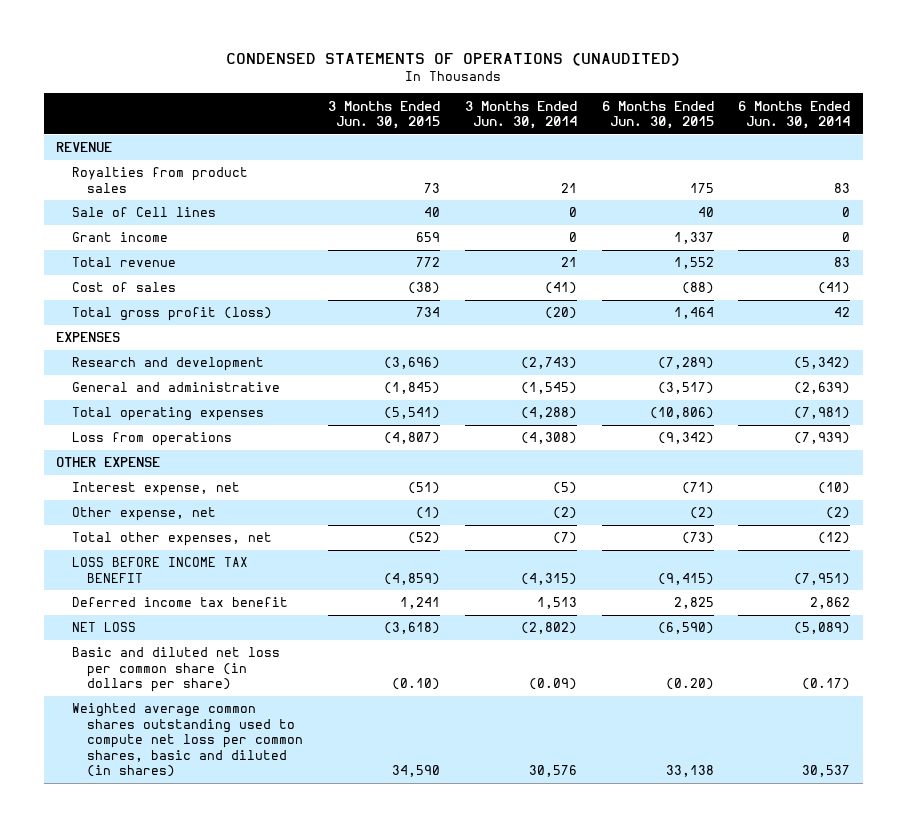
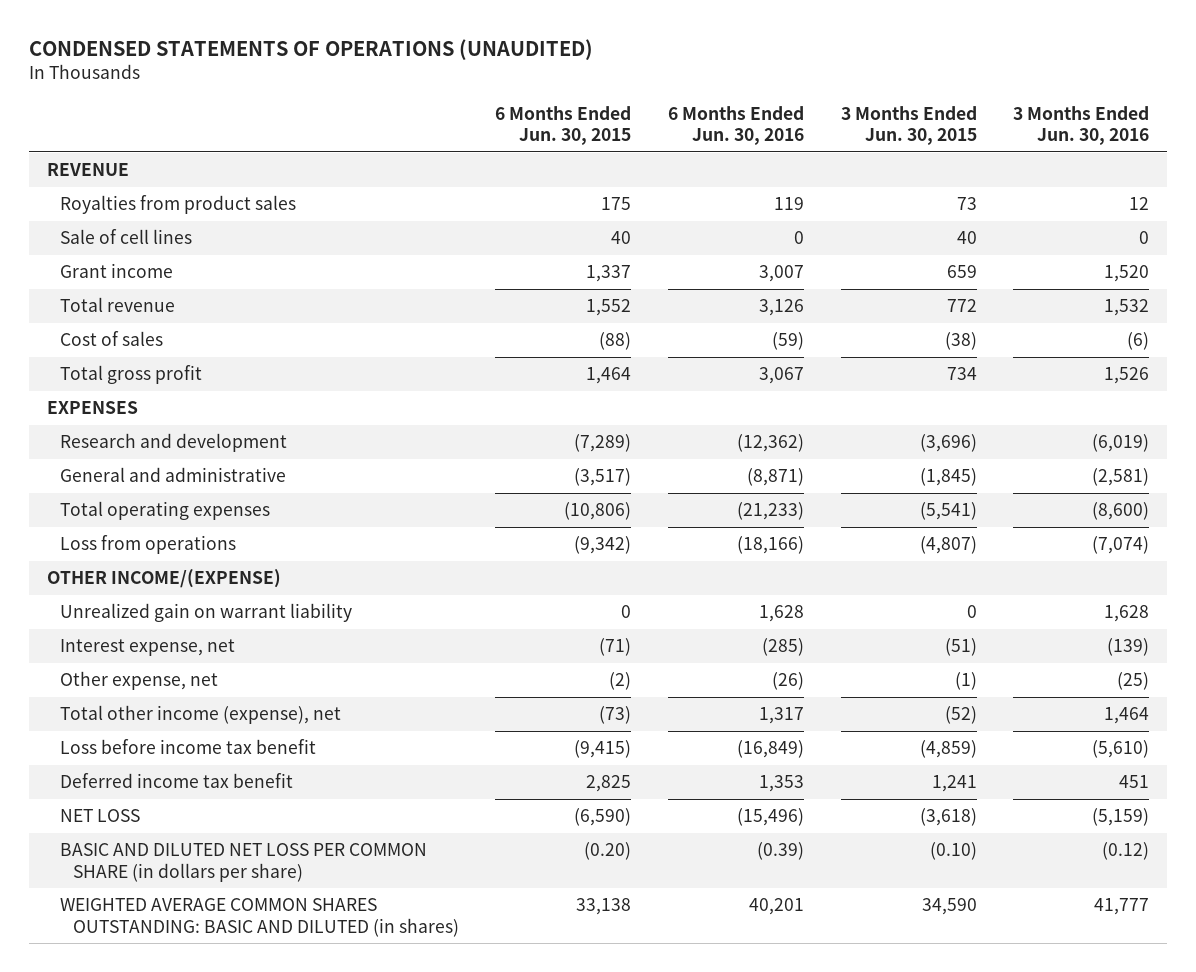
[464,100,577,130] 3 Months Ended Jun. 30, 2014 -> none
[738,100,851,130] 6 Months Ended Jun. 30, 2014 -> none
none -> [667,105,804,146] 6 Months Ended Jun. 30, 2016
none -> [1013,105,1150,146] 3 Months Ended Jun. 30, 2016
[71,207,216,218] Sale of Cell lines -> [59,229,192,245] Sale of cell lines
[71,307,272,322] Total gross profit (loss) -> [59,365,202,385] Total gross profit
[56,457,161,468] OTHER EXPENSE -> [46,569,281,589] OTHER INCOME/(EXPENSE)
none -> [59,603,352,623] Unrealized gain on warrant liability
[71,532,272,547] Total other expenses, net -> [59,705,341,725] Total other income (expense), net
[71,557,248,583] LOSS BEFORE INCOME TAX BENEFIT -> [59,739,316,755] Loss before income tax benefit
[71,647,280,693] Basic and diluted net loss per common share (in dollars per share) -> [59,843,427,882] BASIC AND DILUTED NET LOSS PER COMMON SHARE (in dollars per share)
[71,703,304,778] Weighted average common shares outstanding used to compute net loss per common shares, basic and diluted (in shares) -> [59,898,459,937] WEIGHTED AVERAGE COMMON SHARES OUTSTANDING: BASIC AND DILUTED (in shares)

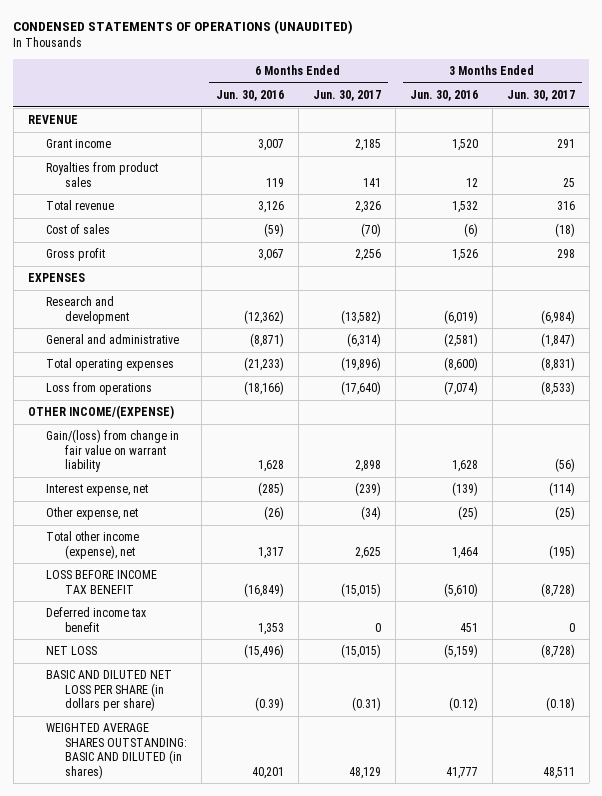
[495,105,632,146] 6 Months Ended Jun. 30, 2015 -> none
[840,105,977,146] 3 Months Ended Jun. 30, 2015 -> none
none -> [312,90,381,102] Jun. 30, 2017
none -> [506,90,575,102] Jun. 30, 2017
[59,229,192,245] Sale of cell lines -> none
[59,195,296,215] Royalties from product sales -> [46,162,159,187] Royalties from product sales
[59,365,202,385] Total gross profit -> [46,248,106,262] Gross profit
[59,603,352,623] Unrealized gain on warrant liability -> [46,429,180,473] Gain/(loss) from change in fair value on warrant liability
[59,739,316,755] Loss before income tax benefit -> [46,570,158,594] LOSS BEFORE INCOME TAX BENEFIT
[59,843,427,882] BASIC AND DILUTED NET LOSS PER COMMON SHARE (in dollars per share) -> [46,670,173,712] BASIC AND DILUTED NET LOSS PER SHARE (in dollars per share)
[59,898,459,937] WEIGHTED AVERAGE COMMON SHARES OUTSTANDING: BASIC AND DILUTED (in shares) -> [46,723,187,779] WEIGHTED AVERAGE SHARES OUTSTANDING: BASIC AND DILUTED (in shares)

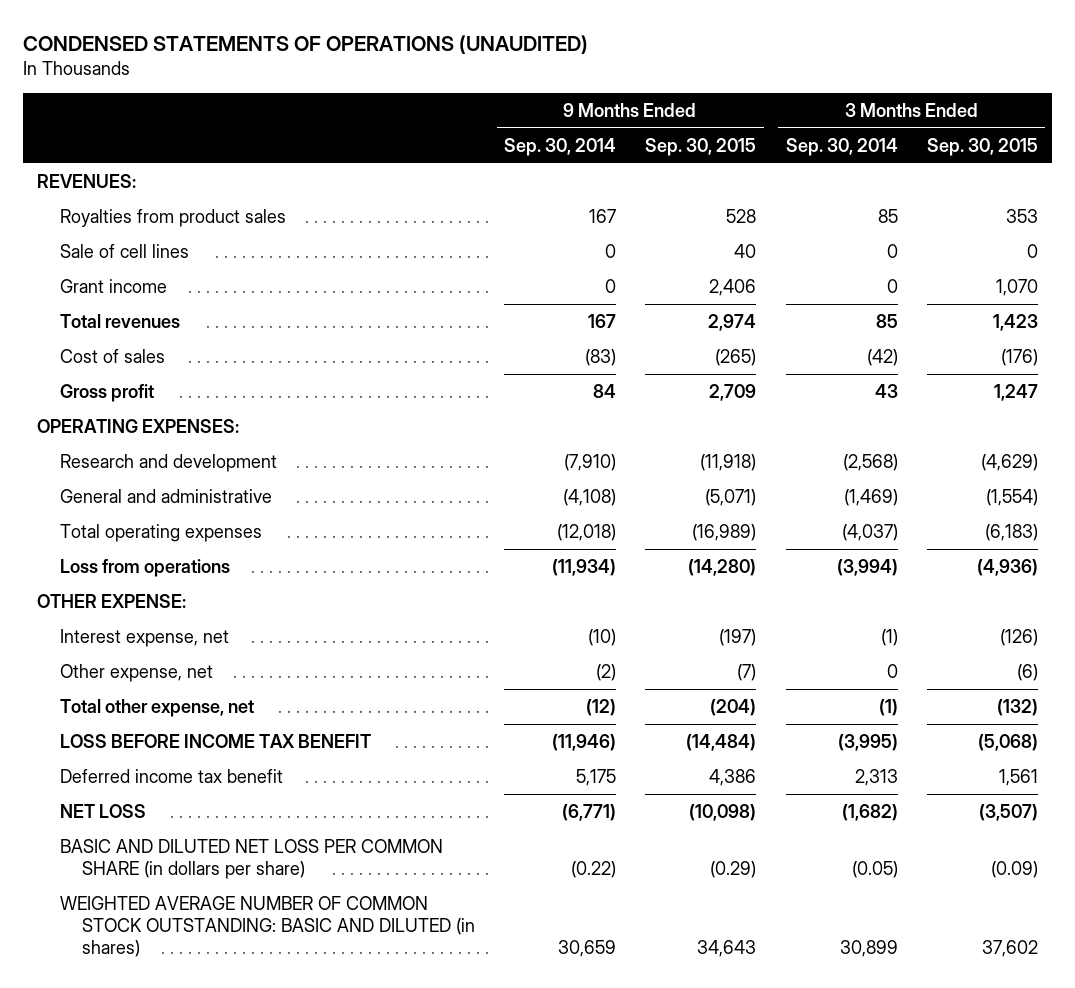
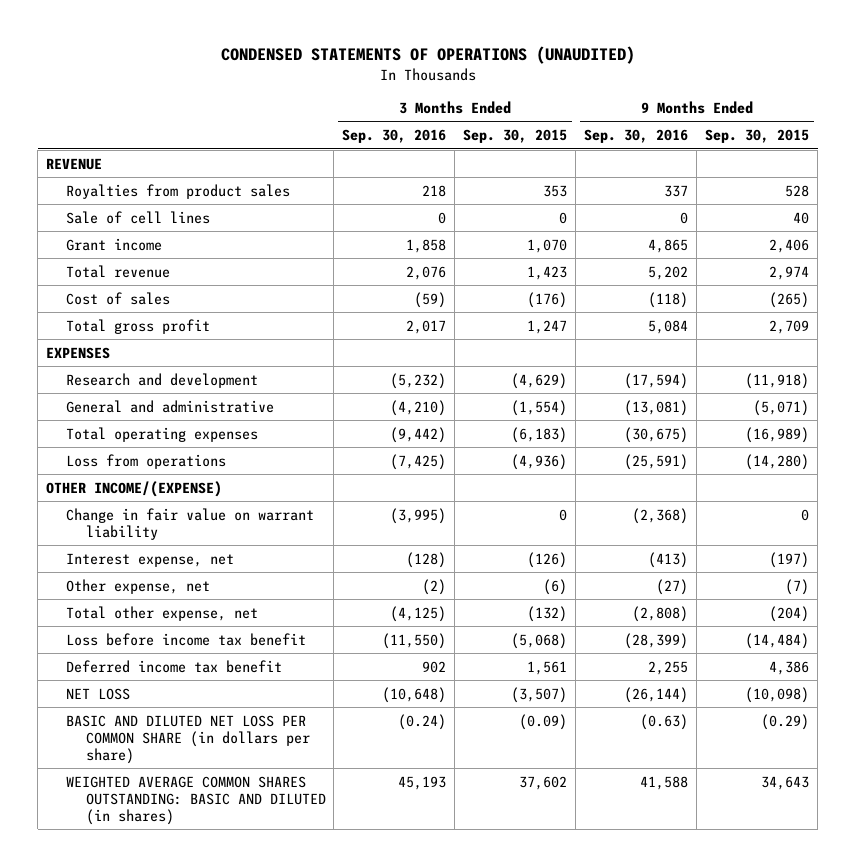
[504,137,617,156] Sep. 30, 2014 -> none
[785,137,898,156] Sep. 30, 2014 -> none
none -> [342,129,447,144] Sep. 30, 2016
none -> [584,129,689,144] Sep. 30, 2016
[37,173,137,188] REVENUES: -> [46,157,103,170] REVENUE
[59,313,180,328] Total revenues -> [65,264,170,278] Total revenue
[59,383,154,402] Gross profit -> [65,318,210,334] Total gross profit
[37,418,240,433] OPERATING EXPENSES: -> [46,346,111,359] EXPENSES
[37,593,187,608] OTHER EXPENSE: -> [46,480,223,497] OTHER INCOME/(EXPENSE)
none -> [65,507,314,540] Change in fair value on warrant liability
[59,733,371,748] LOSS BEFORE INCOME TAX BENEFIT -> [65,632,306,646] Loss before income tax benefit
[59,895,475,957] WEIGHTED AVERAGE NUMBER OF COMMON STOCK OUTSTANDING: BASIC AND DILUTED (in shares) -> [65,775,326,825] WEIGHTED AVERAGE COMMON SHARES OUTSTANDING: BASIC AND DILUTED (in shares)

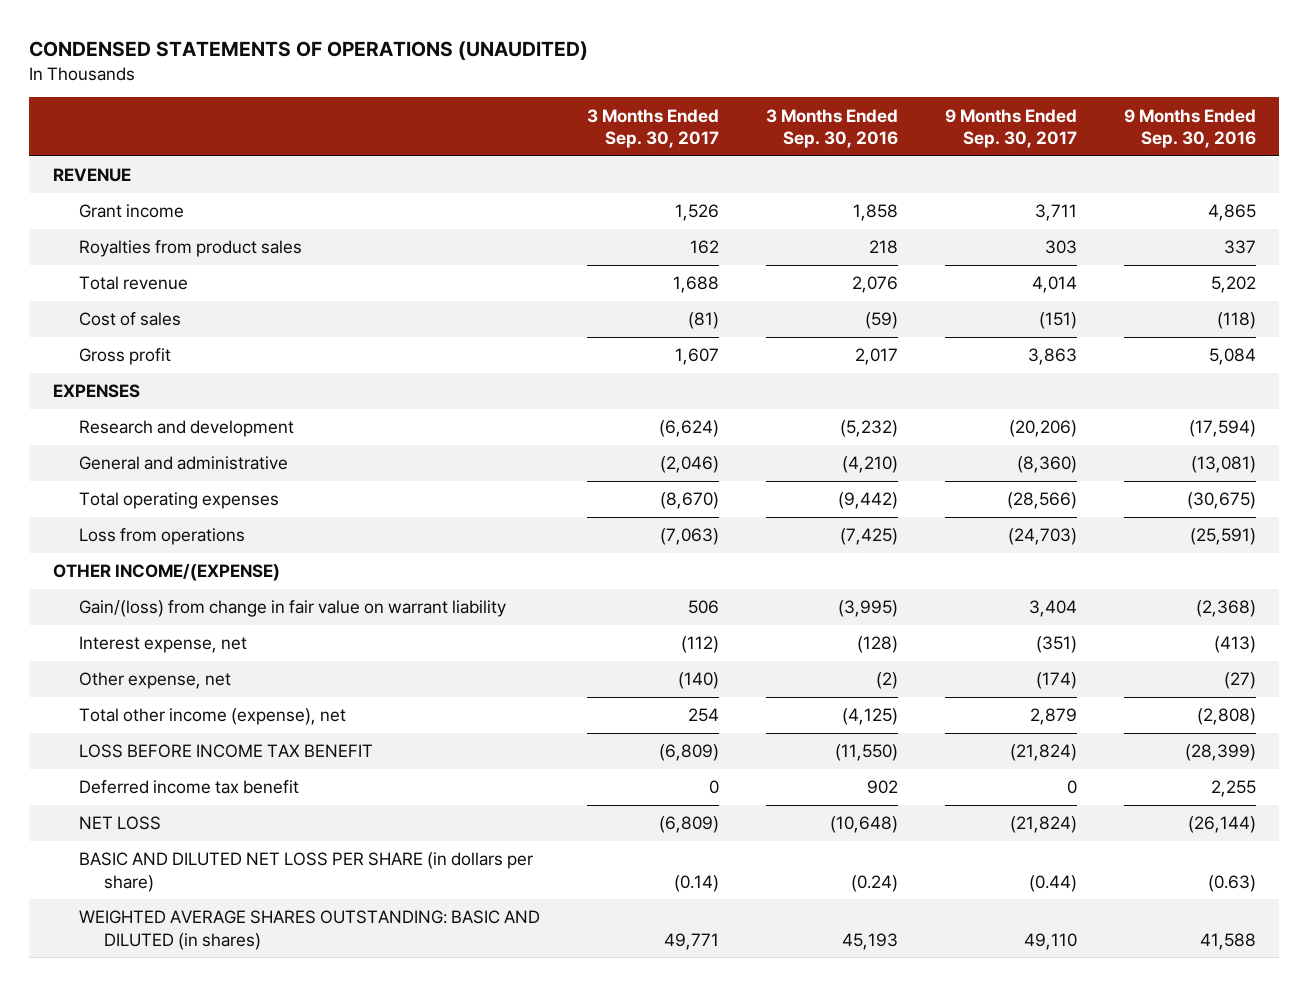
[463,129,568,144] Sep. 30, 2015 -> none
[705,129,810,144] Sep. 30, 2015 -> none
none -> [586,108,719,149] 3 Months Ended Sep. 30, 2017
none -> [944,108,1077,149] 9 Months Ended Sep. 30, 2017
[65,210,210,224] Sale of cell lines -> none
[65,183,290,199] Royalties from product sales -> [78,240,302,258] Royalties from product sales
[65,318,210,334] Total gross profit -> [78,348,171,366] Gross profit
[65,507,314,540] Change in fair value on warrant liability -> [78,600,506,618] Gain/(loss) from change in fair value on warrant liability
[65,605,258,621] Total other expense, net -> [78,708,346,726] Total other income (expense), net
[65,632,306,646] Loss before income tax benefit -> [78,744,373,759] LOSS BEFORE INCOME TAX BENEFIT
[65,714,310,764] BASIC AND DILUTED NET LOSS PER COMMON SHARE (in dollars per share) -> [78,852,533,892] BASIC AND DILUTED NET LOSS PER SHARE (in dollars per share)
[65,775,326,825] WEIGHTED AVERAGE COMMON SHARES OUTSTANDING: BASIC AND DILUTED (in shares) -> [78,910,540,950] WEIGHTED AVERAGE SHARES OUTSTANDING: BASIC AND DILUTED (in shares)

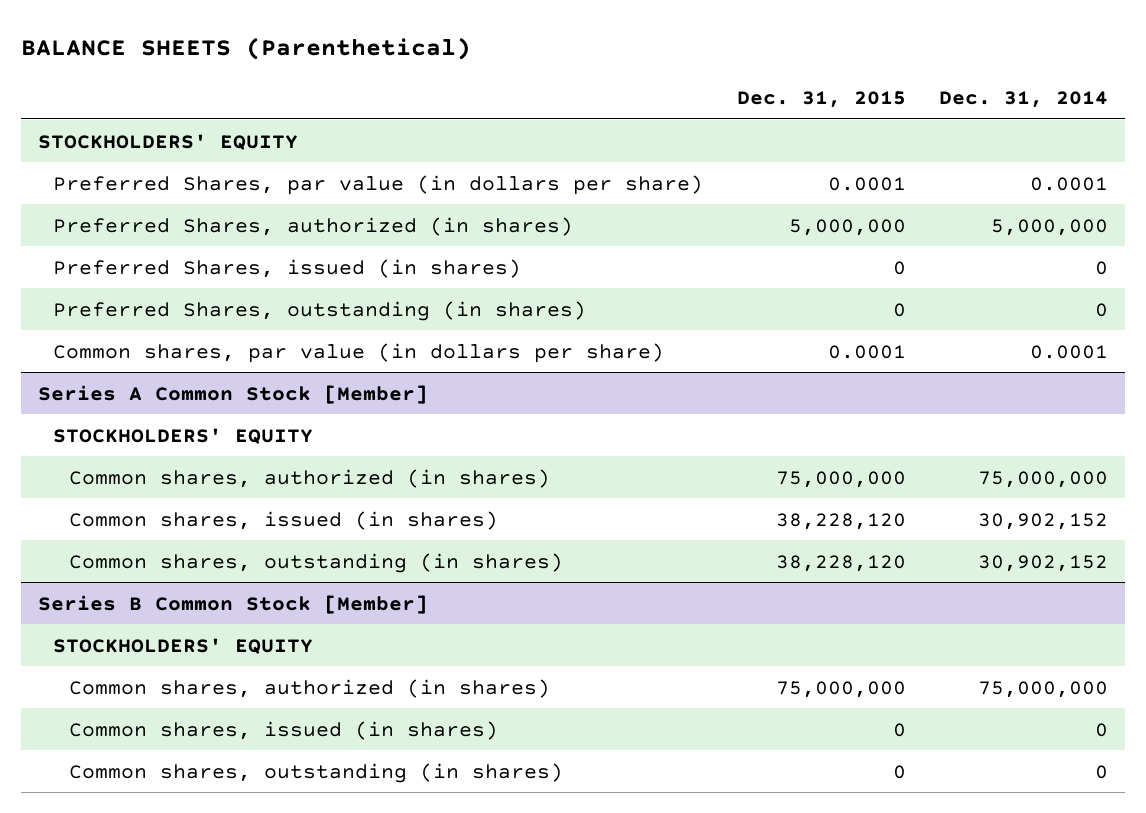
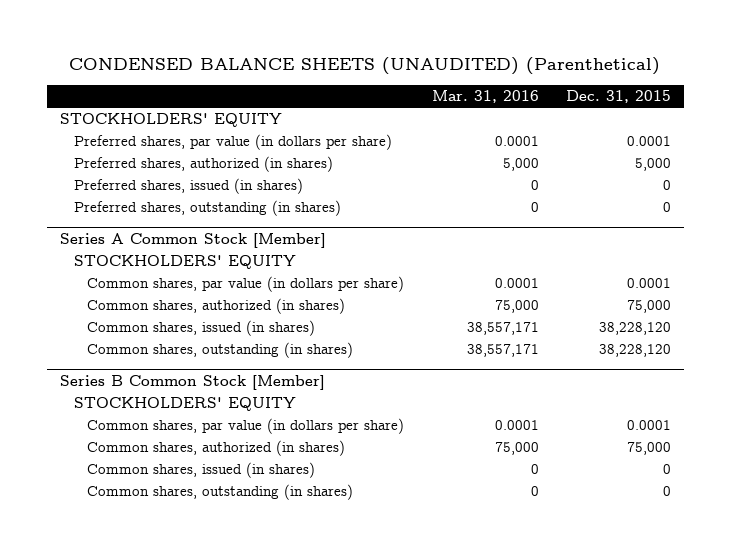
[20,36,471,60] BALANCE SHEETS (Parenthetical) -> [69,56,661,75] CONDENSED BALANCE SHEETS (UNAUDITED) (Parenthetical)
[938,90,1108,108] Dec. 31, 2014 -> none
none -> [431,90,539,104] Mar. 31, 2016
[53,342,665,363] Common shares, par value (in dollars per share) -> none
[53,174,704,195] Preferred Shares, par value (in dollars per share) -> [73,134,392,151] Preferred shares, par value (in dollars per share)
[53,216,574,236] Preferred Shares, authorized (in shares) -> [73,156,333,173] Preferred shares, authorized (in shares)
[788,218,906,236] 5,000,000 -> [634,158,671,172] 5,000
[53,258,522,278] Preferred Shares, issued (in shares) -> [73,178,303,195] Preferred shares, issued (in shares)
[53,300,587,321] Preferred Shares, outstanding (in shares) -> [73,200,341,217] Preferred shares, outstanding (in shares)
none -> [87,276,405,293] Common shares, par value (in dollars per share)
[775,470,906,488] 75,000,000 -> [626,300,671,314] 75,000
none -> [87,418,405,435] Common shares, par value (in dollars per share)
[775,680,906,698] 75,000,000 -> [626,442,671,456] 75,000

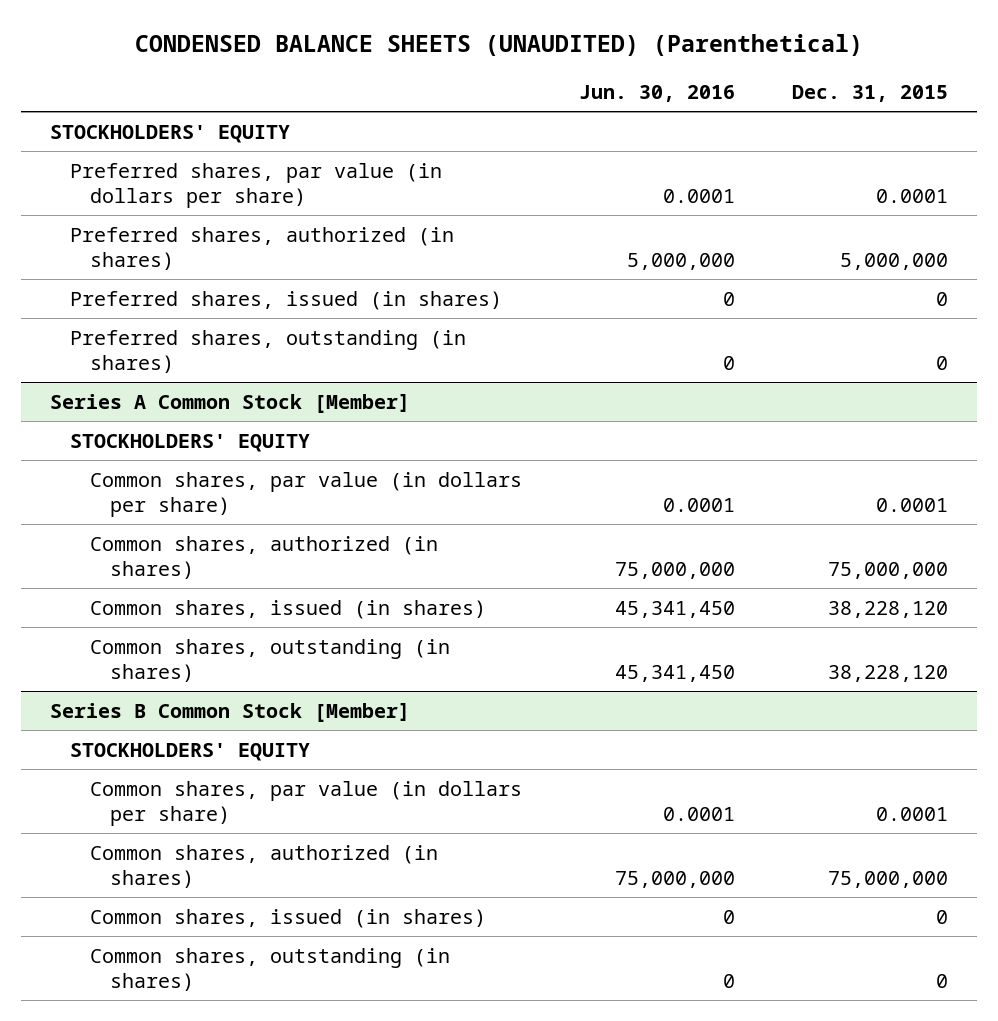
[431,90,539,104] Mar. 31, 2016 -> none
none -> [579,84,736,102] Jun. 30, 2016
[634,158,671,172] 5,000 -> [840,253,949,271] 5,000,000
[626,300,671,314] 75,000 -> [828,562,949,580] 75,000,000
[626,442,671,456] 75,000 -> [828,871,949,889] 75,000,000

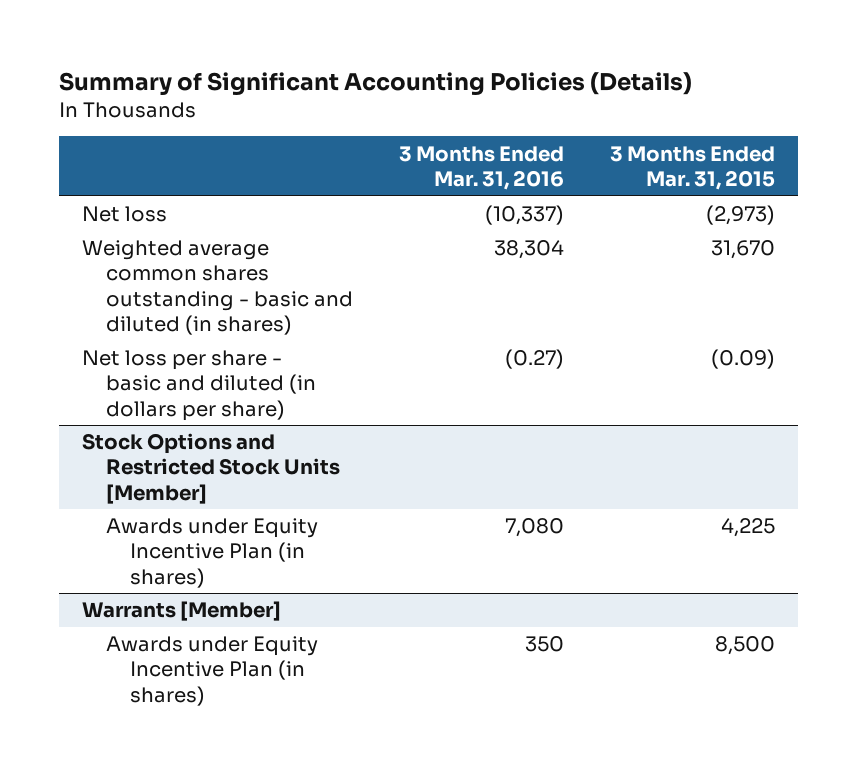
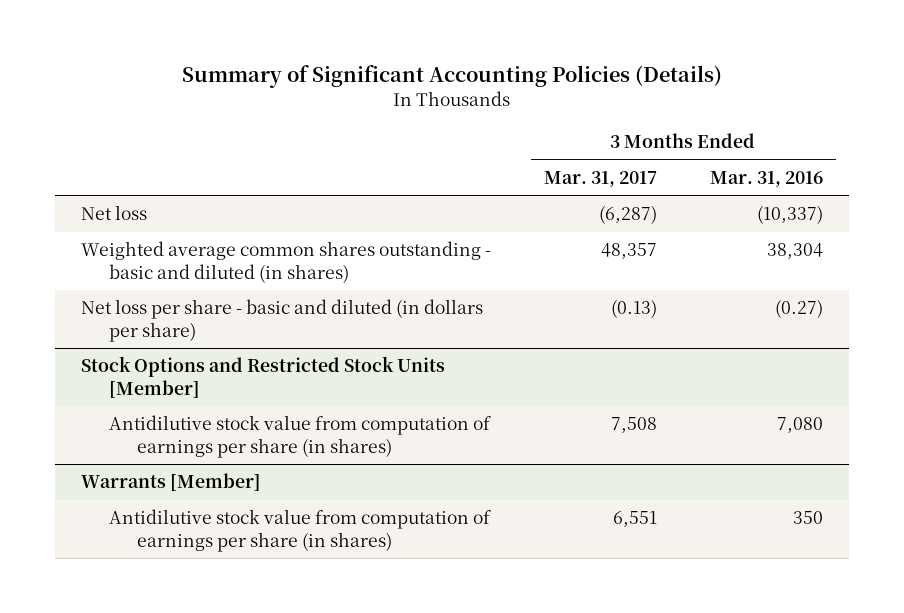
[610,145,776,190] 3 Months Ended Mar. 31, 2015 -> none
none -> [544,170,658,187] Mar. 31, 2017
[106,518,319,588] Awards under Equity Incentive Plan (in shares) -> [109,415,492,458] Antidilutive stock value from computation of earnings per share (in shares)
[106,636,319,706] Awards under Equity Incentive Plan (in shares) -> [109,509,492,552] Antidilutive stock value from computation of earnings per share (in shares)

